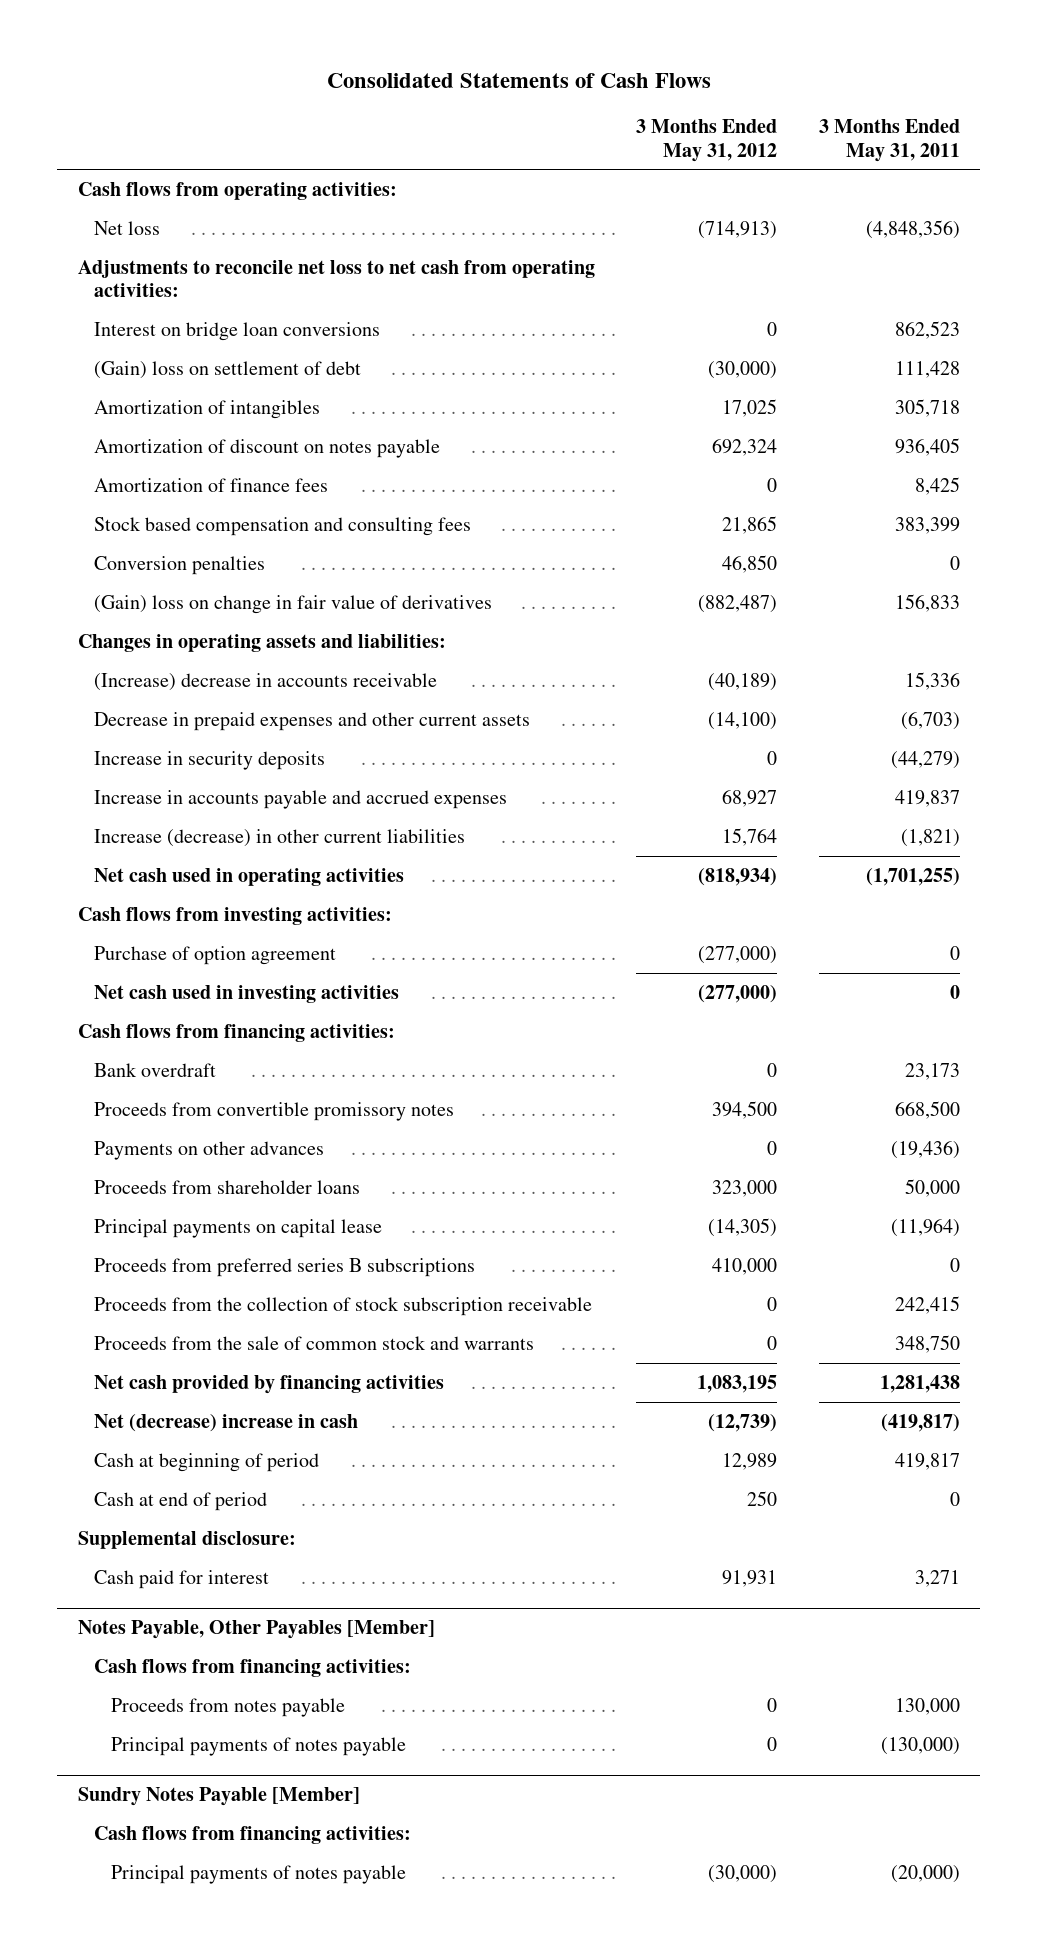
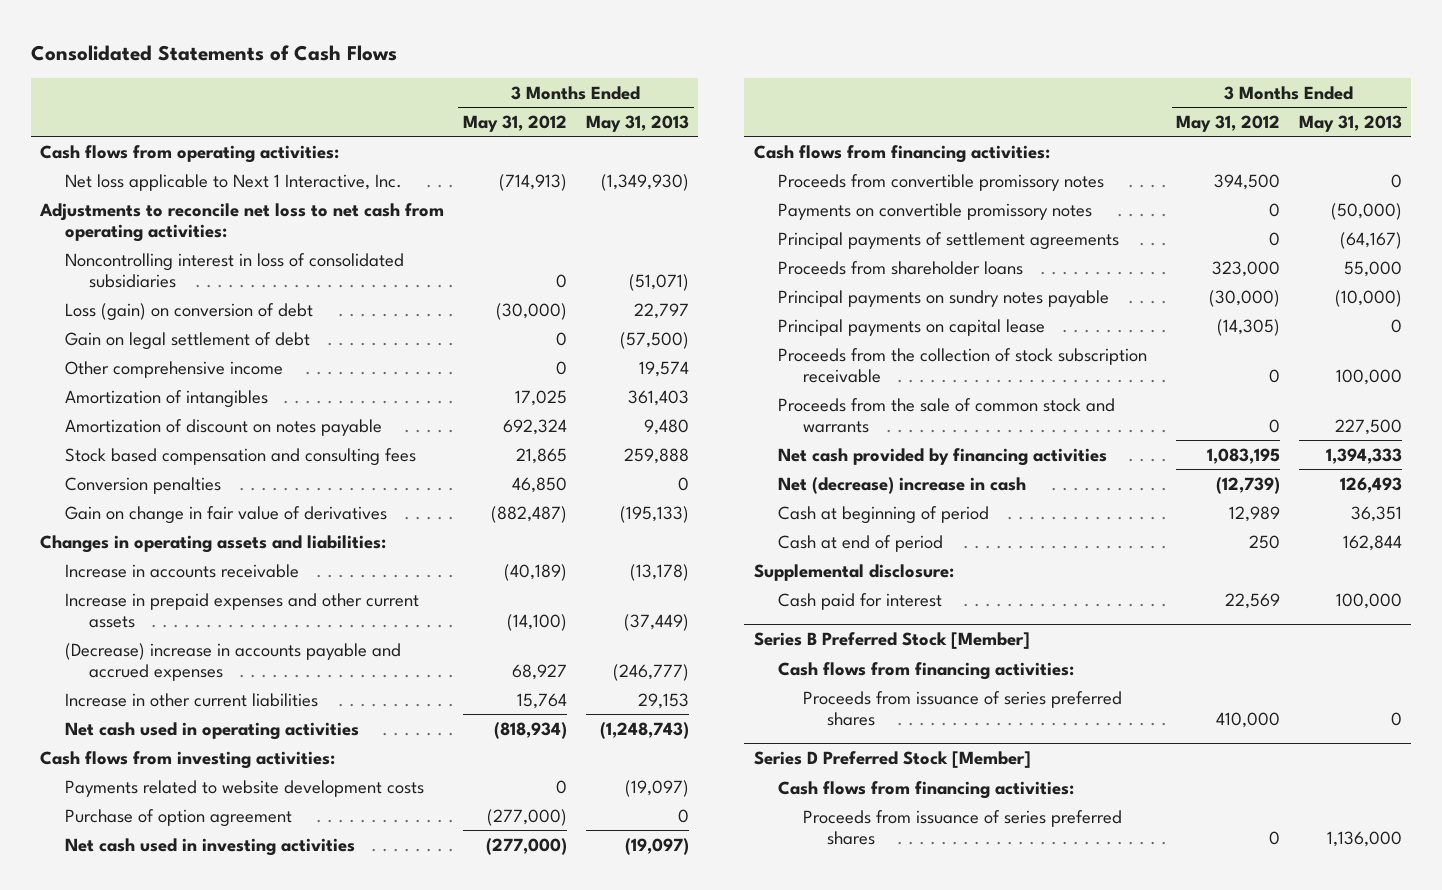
[818,119,960,162] 3 Months Ended May 31, 2011 -> none
none -> [585,114,689,132] May 31, 2013
[94,220,161,235] Net loss -> [64,173,402,191] Net loss applicable to Next 1 Interactive, Inc.
[94,321,381,341] Interest on bridge loan conversions -> none
none -> [64,252,404,288] Noncontrolling interest in loss of consolidated subsidiaries
[94,360,362,379] (Gain) loss on settlement of debt -> [64,302,313,321] Loss (gain) on conversion of debt
none -> [64,331,310,350] Gain on legal settlement of debt
none -> [64,360,283,378] Other comprehensive income
[94,477,329,492] Amortization of finance fees -> none
[94,594,493,614] (Gain) loss on change in fair value of derivatives -> [64,505,387,524] Gain on change in fair value of derivatives
[94,750,326,770] Increase in security deposits -> none
[94,672,438,691] (Increase) decrease in accounts receivable -> [64,563,299,578] Increase in accounts receivable
[94,711,531,731] Decrease in prepaid expenses and other current assets -> [64,592,419,628] Increase in prepaid expenses and other current assets
[94,789,508,809] Increase in accounts payable and accrued expenses -> [64,642,401,681] (Decrease) increase in accounts payable and accrued expenses
[94,828,466,847] Increase (decrease) in other current liabilities -> [64,692,318,707] Increase in other current liabilities
none -> [64,779,424,797] Payments related to website development costs
[94,1062,217,1077] Bank overdraft -> none
[94,1140,325,1160] Payments on other advances -> none
none -> [778,202,1093,220] Payments on convertible promissory notes
none -> [778,231,1120,250] Principal payments of settlement agreements
none -> [778,289,1110,307] Principal payments on sundry notes payable
[94,1257,476,1277] Proceeds from preferred series B subscriptions -> none
[77,1620,435,1640] Notes Payable, Other Payables [Member] -> none
[722,1569,778,1587] 91,931 -> [1225,592,1281,609] 22,569
none -> [753,632,1030,650] Series B Preferred Stock [Member]
[111,1697,346,1717] Proceeds from notes payable -> none
[111,1736,407,1756] Principal payments of notes payable -> none
[77,1787,360,1807] Sundry Notes Payable [Member] -> none
none -> [802,690,1122,726] Proceeds from issuance of series preferred shares
none -> [753,751,1031,769] Series D Preferred Stock [Member]
[111,1864,407,1884] Principal payments of notes payable -> none
none -> [802,809,1122,845] Proceeds from issuance of series preferred shares

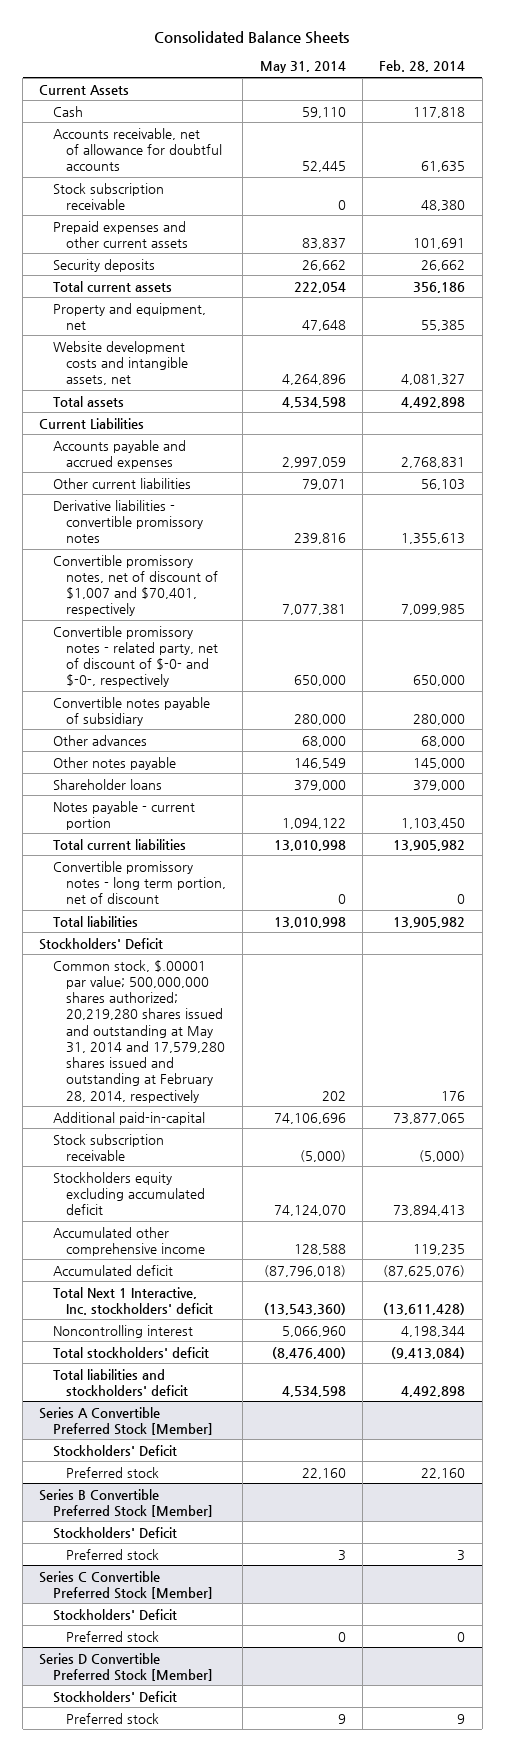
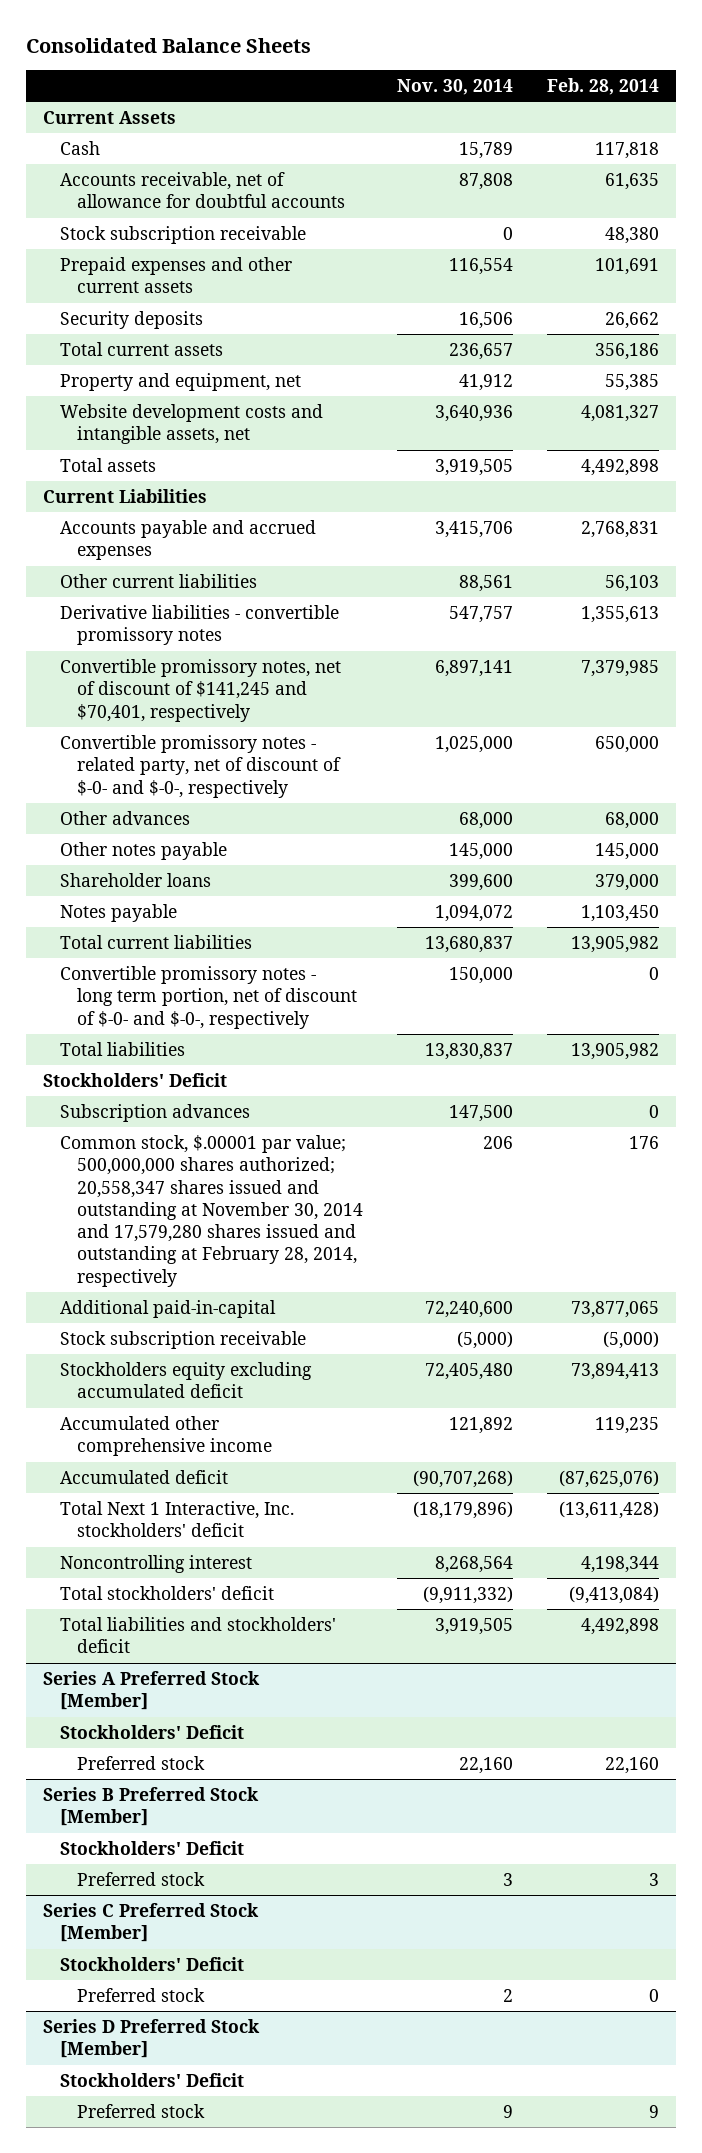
[259,61,346,74] May 31, 2014 -> none
none -> [396,78,513,95] Nov. 30, 2014
[52,554,218,617] Convertible promissory notes, net of discount of $1,007 and $70,401, respectively -> [59,658,341,722] Convertible promissory notes, net of discount of $141,245 and $70,401, respectively
[401,604,466,616] 7,099,985 -> [581,659,660,677] 7,379,985
[52,696,210,726] Convertible notes payable of subsidiary -> none
[52,800,195,830] Notes payable - current portion -> [59,903,177,922] Notes payable
[52,860,226,905] Convertible promissory notes - long term portion, net of discount -> [59,965,357,1029] Convertible promissory notes - long term portion, net of discount of $-0- and $-0-, respectively
none -> [59,1103,250,1122] Subscription advances
[52,959,225,1103] Common stock, $.00001 par value; 500,000,000 shares authorized; 20,219,280 shares issued and outstanding at May 31, 2014 and 17,579,280 shares issued and outstanding at February 28, 2014, respectively -> [59,1134,363,1287] Common stock, $.00001 par value; 500,000,000 shares authorized; 20,558,347 shares issued and outstanding at November 30, 2014 and 17,579,280 shares issued and outstanding at February 28, 2014, respectively
[39,1406,213,1435] Series A Convertible Preferred Stock [Member] -> [42,1670,260,1711] Series A Preferred Stock [Member]
[39,1488,213,1517] Series B Convertible Preferred Stock [Member] -> [42,1786,259,1827] Series B Preferred Stock [Member]
[39,1570,213,1599] Series C Convertible Preferred Stock [Member] -> [42,1902,259,1943] Series C Preferred Stock [Member]
[39,1652,213,1681] Series D Convertible Preferred Stock [Member] -> [42,2018,260,2059] Series D Preferred Stock [Member]

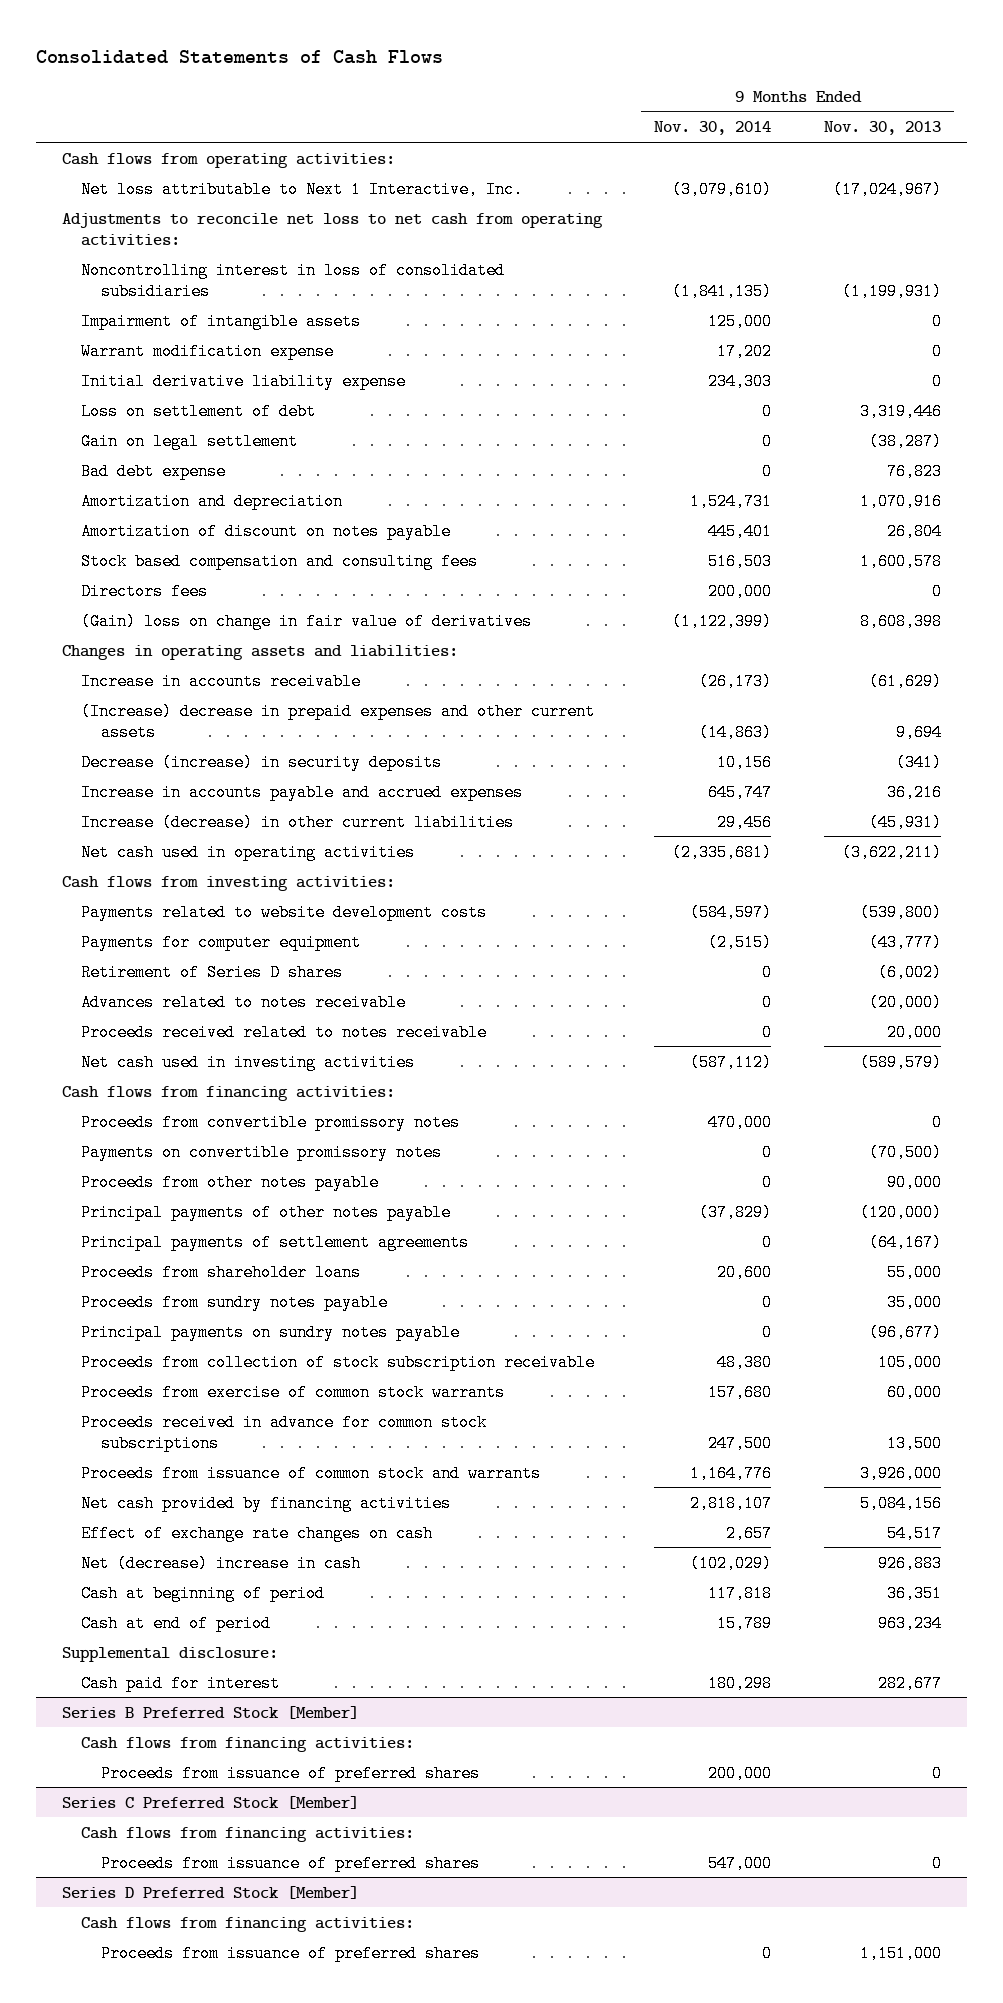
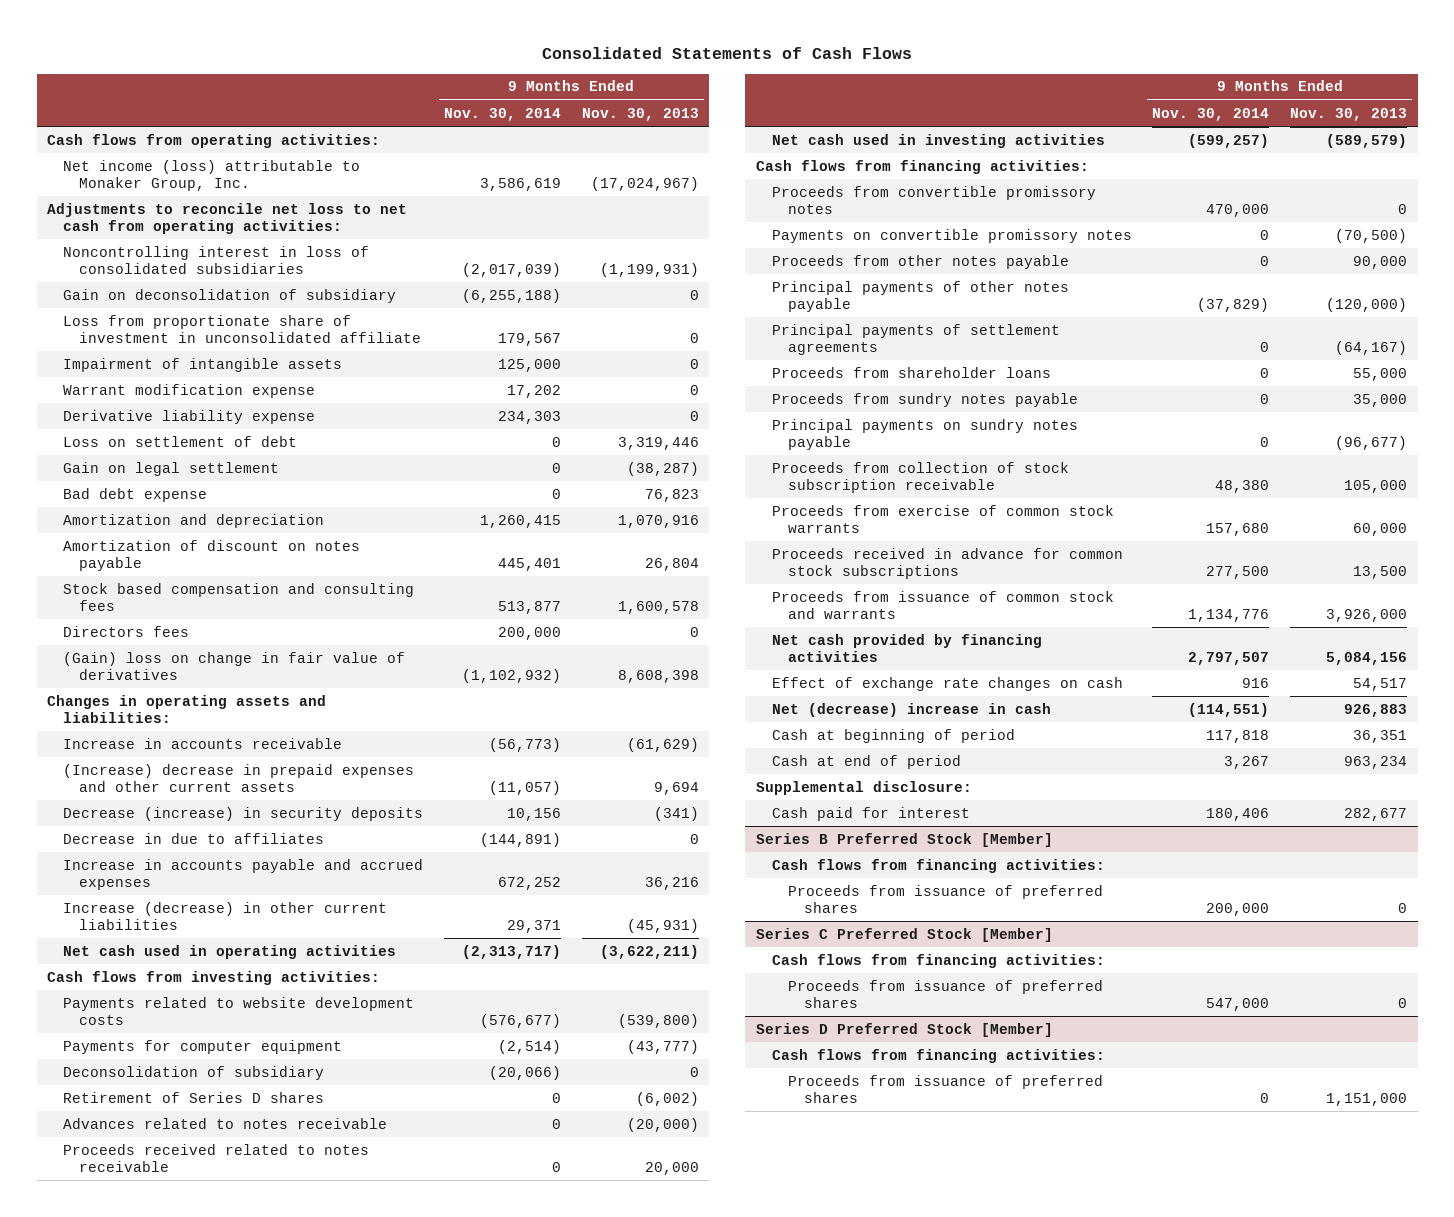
[81,180,524,198] Net loss attributable to Next 1 Interactive, Inc. -> [63,159,361,191] Net income (loss) attributable to Monaker Group, Inc.
[672,180,773,198] (3,079,610) -> [480,177,562,191] 3,586,619
[672,282,773,300] (1,841,135) -> [462,262,562,277] (2,017,039)
none -> [63,288,397,303] Gain on deconsolidation of subsidiary
none -> [63,314,422,343] Loss from proportionate share of investment in unconsolidated affiliate
[81,372,407,390] Initial derivative liability expense -> [63,409,316,424] Derivative liability expense
[690,492,773,510] 1,524,731 -> [480,514,562,528] 1,260,415
[708,552,773,570] 516,503 -> [498,600,562,614] 513,877
[672,612,773,630] (1,122,399) -> [462,668,562,683] (1,102,932)
[699,672,773,690] (26,173) -> [489,737,562,752] (56,773)
[699,723,773,741] (14,863) -> [489,780,562,795] (11,057)
none -> [63,832,325,844] Decrease in due to affiliates
[708,783,773,801] 645,747 -> [498,876,562,890] 672,252
[717,813,773,831] 29,456 -> [507,919,562,933] 29,371
[672,843,773,861] (2,335,681) -> [462,944,562,959] (2,313,717)
[690,903,773,921] (584,597) -> [480,1013,562,1028] (576,677)
[708,933,773,951] (2,515) -> [498,1039,562,1054] (2,514)
none -> [63,1065,325,1080] Deconsolidation of subsidiary
[690,1053,773,1071] (587,112) -> [1188,133,1270,148] (599,257)
[717,1263,773,1281] 20,600 -> [1260,367,1270,378] 0
[708,1434,773,1452] 247,500 -> [1206,565,1270,579] 277,500
[690,1464,773,1482] 1,164,776 -> [1188,608,1270,622] 1,134,776
[690,1494,773,1512] 2,818,107 -> [1188,651,1270,665] 2,797,507
[726,1524,773,1542] 2,657 -> [1242,677,1270,688] 916
[690,1554,773,1572] (102,029) -> [1188,702,1270,717] (114,551)
[717,1614,773,1632] 15,789 -> [1224,755,1270,769] 3,267
[708,1674,773,1692] 180,298 -> [1206,807,1270,821] 180,406

